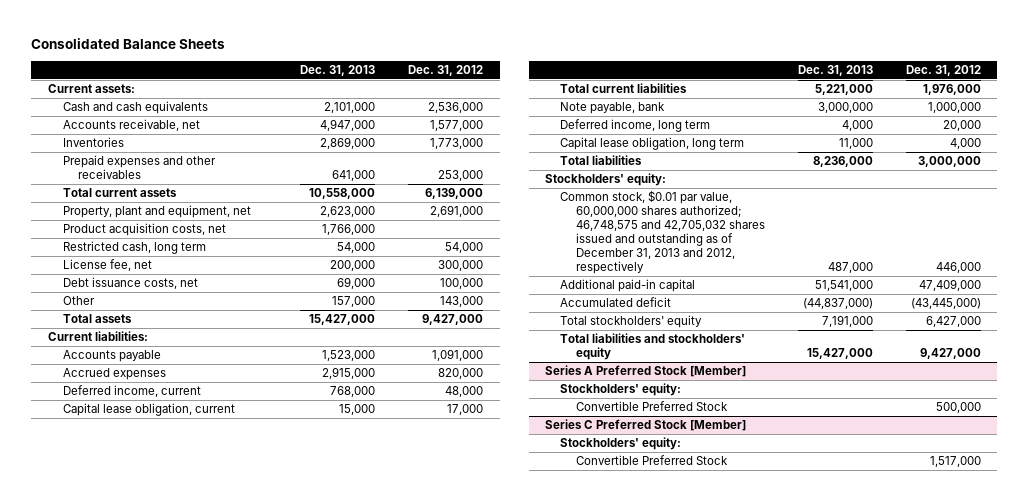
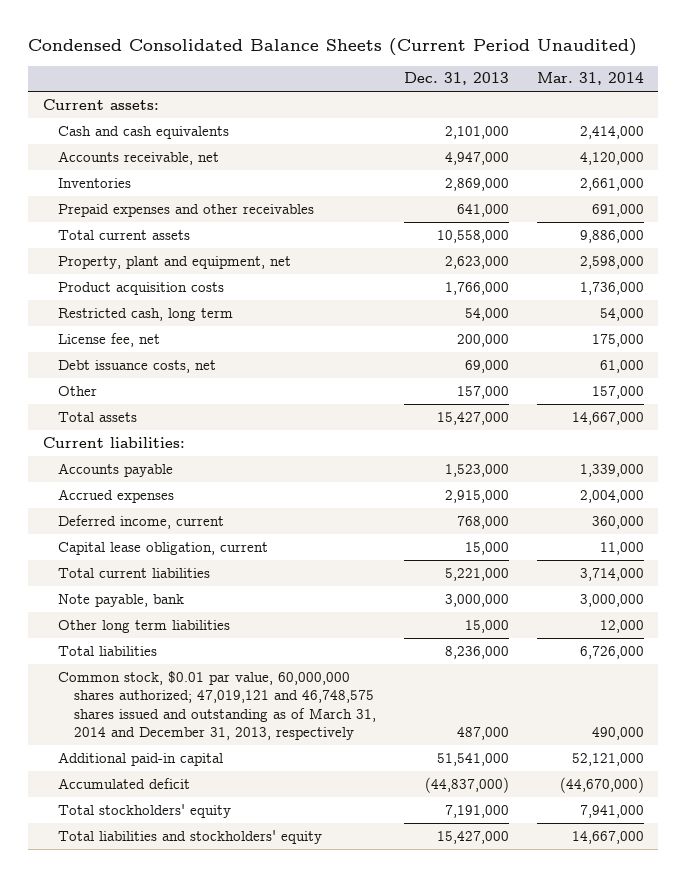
[31,38,226,50] Consolidated Balance Sheets -> [28,38,638,57] Condensed Consolidated Balance Sheets (Current Period Unaudited)
[408,64,484,76] Dec. 31, 2012 -> none
none -> [536,72,644,86] Mar. 31, 2014
[62,223,226,237] Product acquisition costs, net -> [58,281,225,295] Product acquisition costs
[560,119,711,133] Deferred income, long term -> none
[560,137,745,151] Capital lease obligation, long term -> none
none -> [58,619,231,633] Other long term liabilities
[545,173,667,187] Stockholders' equity: -> none
[560,190,765,275] Common stock, $0.01 par value, 60,000,000 shares authorized; 46,748,575 and 42,705,032 shares issued and outstanding as of December 31, 2013 and 2012, respectively -> [58,670,376,740] Common stock, $0.01 par value, 60,000,000 shares authorized; 47,019,121 and 46,748,575 shares issued and outstanding as of March 31, 2014 and December 31, 2013, respectively
[545,365,747,378] Series A Preferred Stock [Member] -> none
[560,383,682,397] Stockholders' equity: -> none
[575,401,728,412] Convertible Preferred Stock -> none
[545,419,747,432] Series C Preferred Stock [Member] -> none
[560,437,682,451] Stockholders' equity: -> none
[575,455,728,466] Convertible Preferred Stock -> none

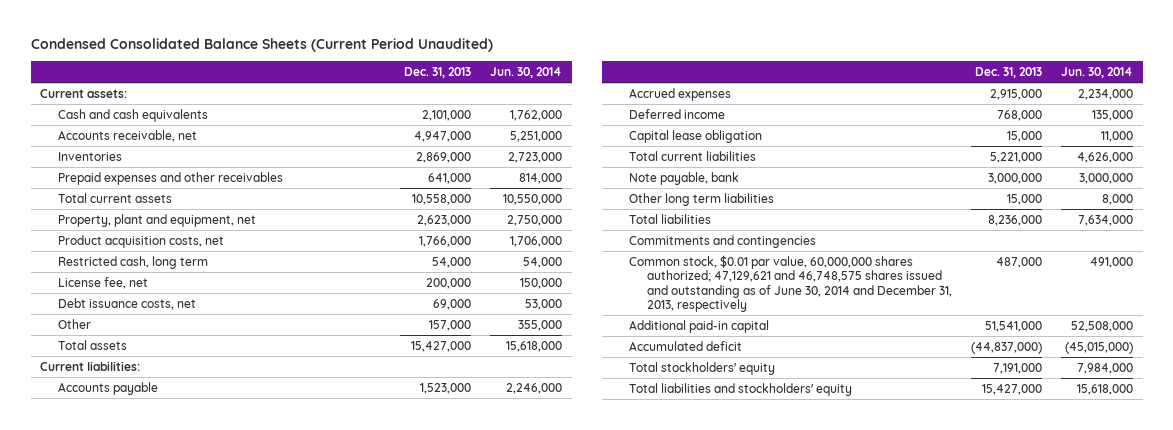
[536,72,644,86] Mar. 31, 2014 -> none
none -> [490,67,563,79] Jun. 30, 2014
[58,281,225,295] Product acquisition costs -> [58,234,225,248] Product acquisition costs, net
[58,514,225,529] Deferred income, current -> [629,108,726,119] Deferred income
[58,541,269,555] Capital lease obligation, current -> [629,129,763,143] Capital lease obligation
none -> [629,234,817,248] Commitments and contingencies
[58,670,376,740] Common stock, $0.01 par value, 60,000,000 shares authorized; 47,019,121 and 46,748,575 shares issued and outstanding as of March 31, 2014 and December 31, 2013, respectively -> [629,254,953,312] Common stock, $0.01 par value, 60,000,000 shares authorized; 47,129,621 and 46,748,575 shares issued and outstanding as of June 30, 2014 and December 31, 2013, respectively

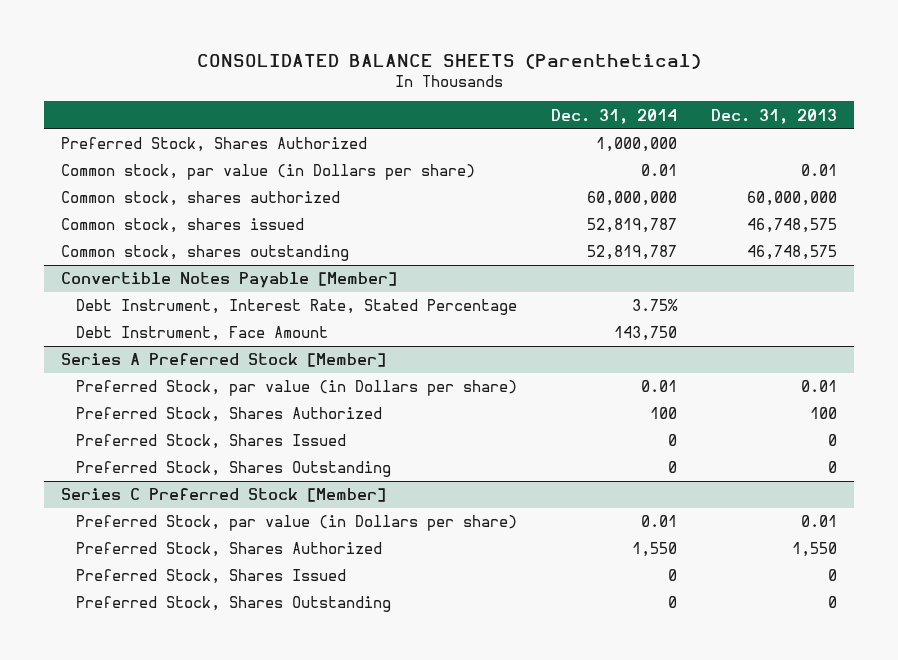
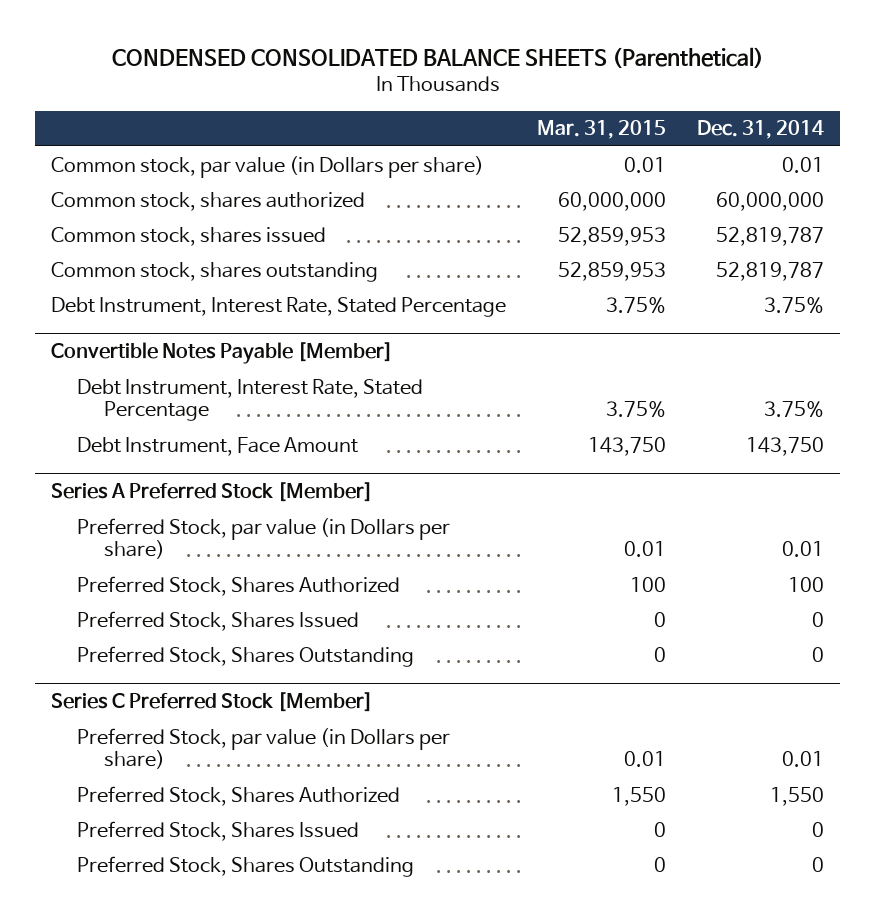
[196,53,701,69] CONSOLIDATED BALANCE SHEETS (Parenthetical) -> [111,47,764,69] CONDENSED CONSOLIDATED BALANCE SHEETS (Parenthetical)
[711,108,838,124] Dec. 31, 2013 -> none
none -> [537,120,667,140] Mar. 31, 2015
[60,137,367,153] Preferred Stock, Shares Authorized -> none
none -> [50,296,506,317] Debt Instrument, Interest Rate, Stated Percentage

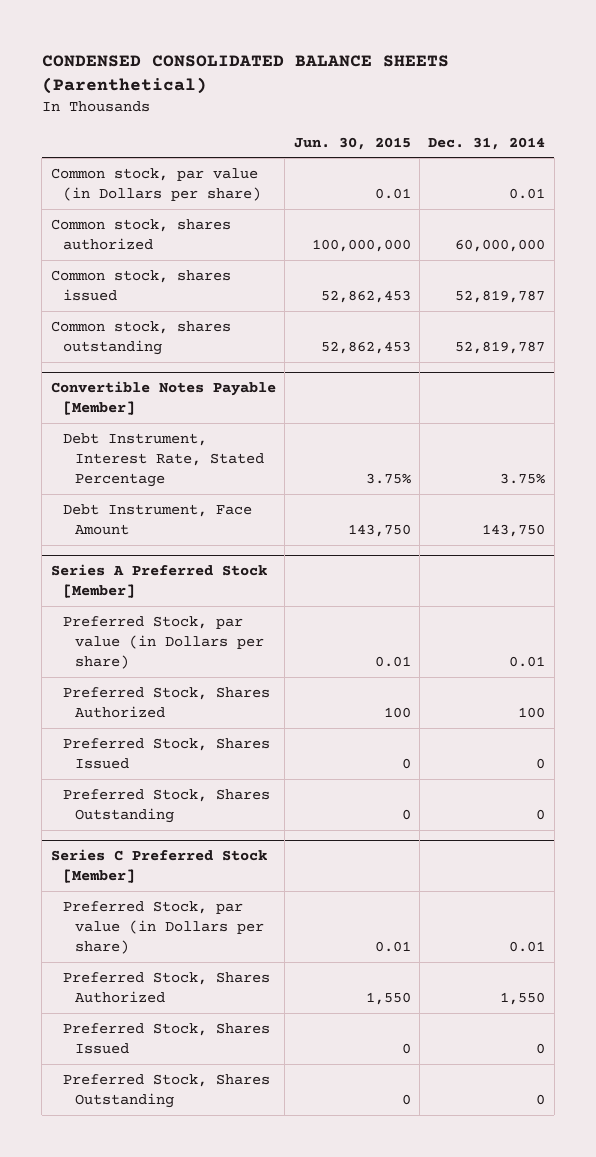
[537,120,667,140] Mar. 31, 2015 -> none
none -> [293,136,411,150] Jun. 30, 2015
[50,296,506,317] Debt Instrument, Interest Rate, Stated Percentage -> none

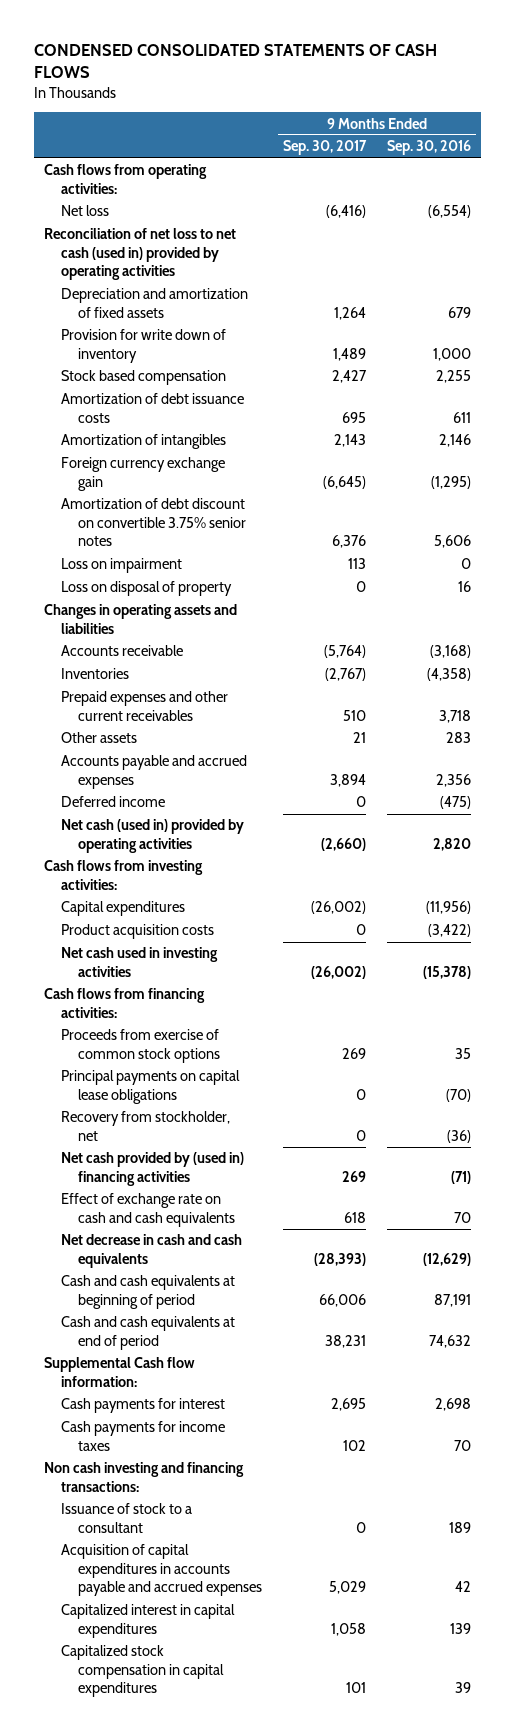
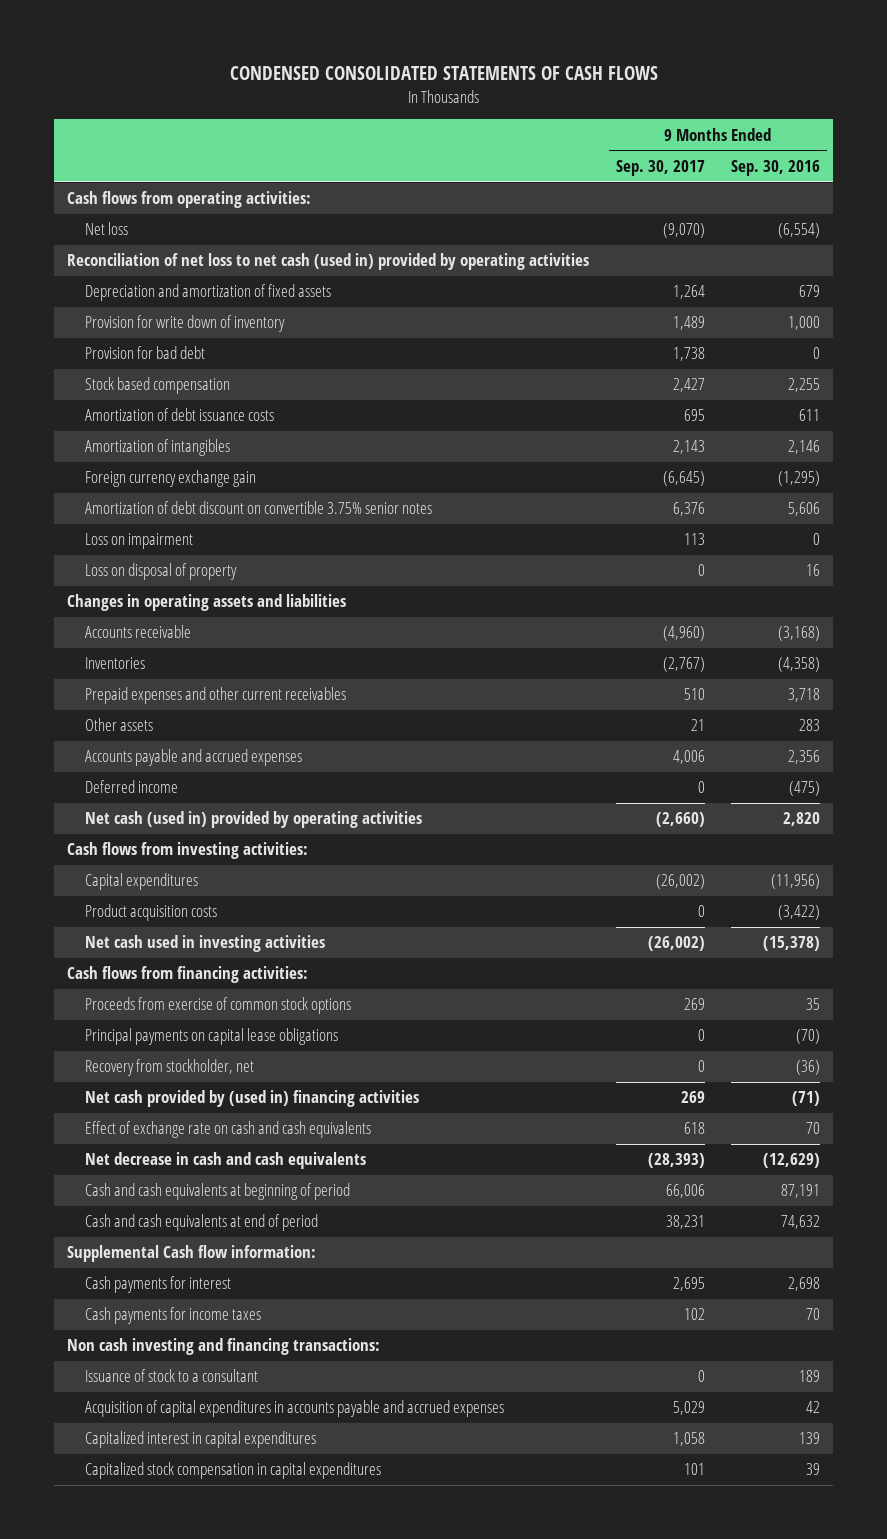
[326,205,367,219] (6,416) -> [662,223,705,239] (9,070)
none -> [84,346,205,360] Provision for bad debt
[324,645,367,659] (5,764) -> [662,626,705,642] (4,960)
[330,773,367,787] 3,894 -> [672,750,705,765] 4,006

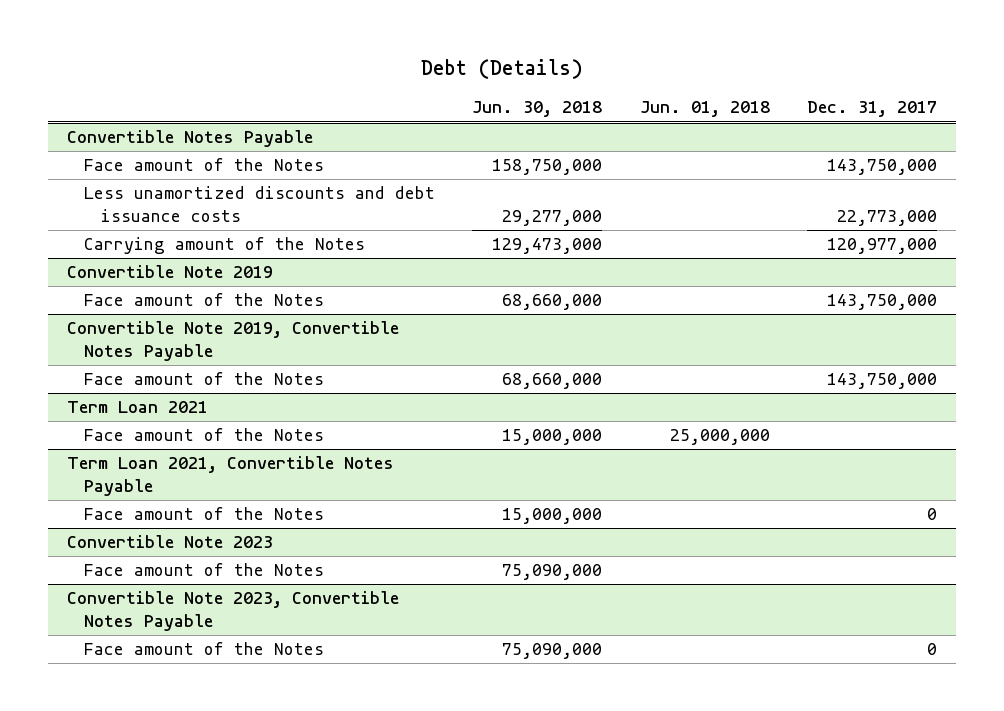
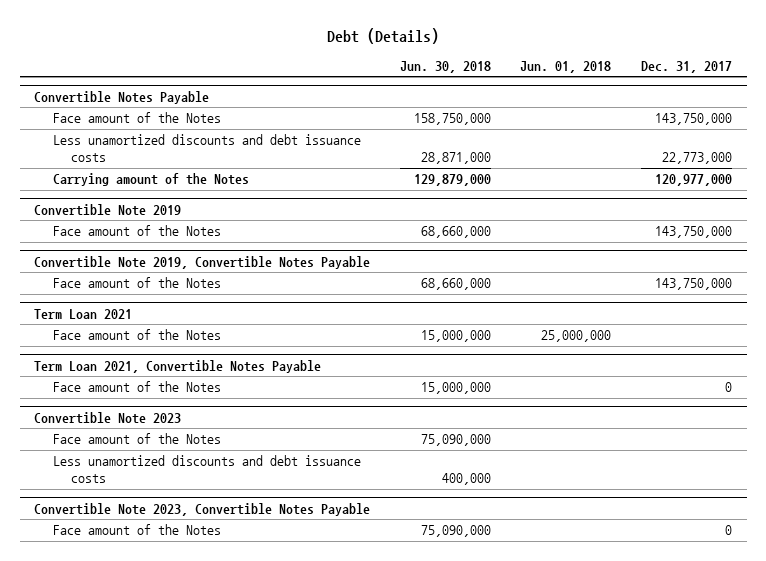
[502,209,603,226] 29,277,000 -> [420,151,491,164] 28,871,000
[492,238,603,255] 129,473,000 -> [413,174,491,187] 129,879,000
none -> [52,455,361,483] Less unamortized discounts and debt issuance costs

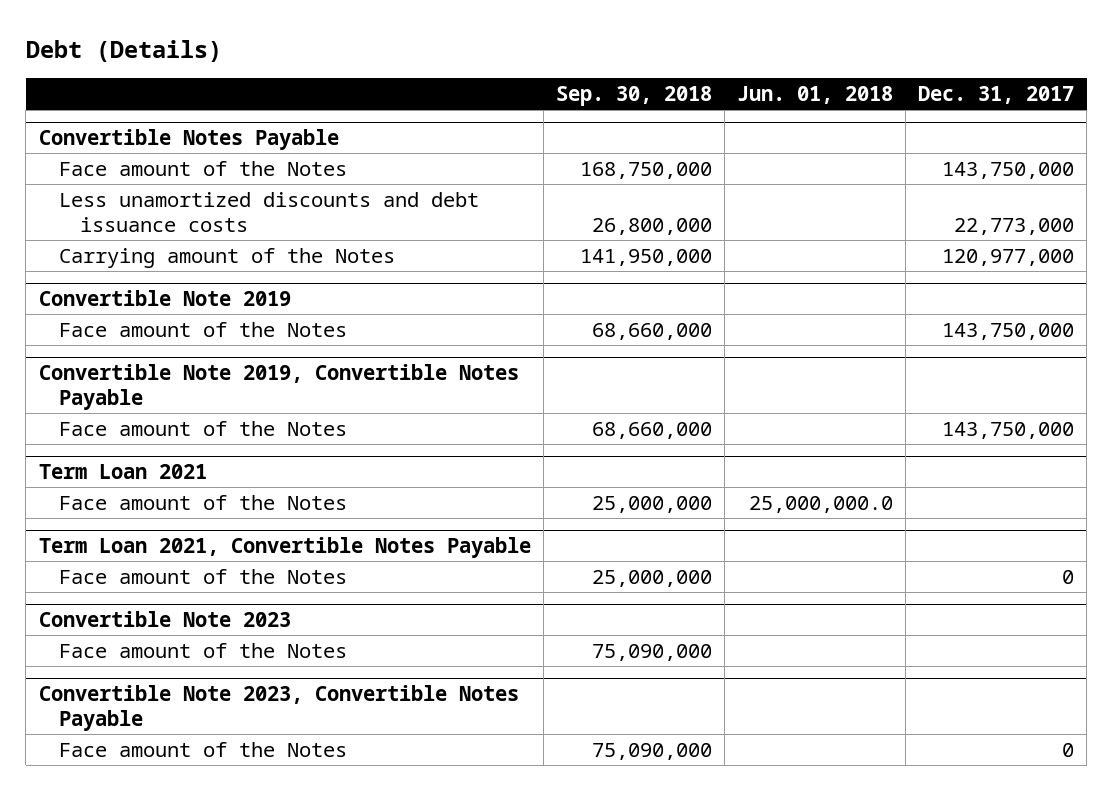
[399,60,491,73] Jun. 30, 2018 -> none
none -> [555,86,712,107] Sep. 30, 2018
[541,330,612,343] 25,000,000 -> [749,495,894,513] 25,000,000.0
[52,455,361,483] Less unamortized discounts and debt issuance costs -> none

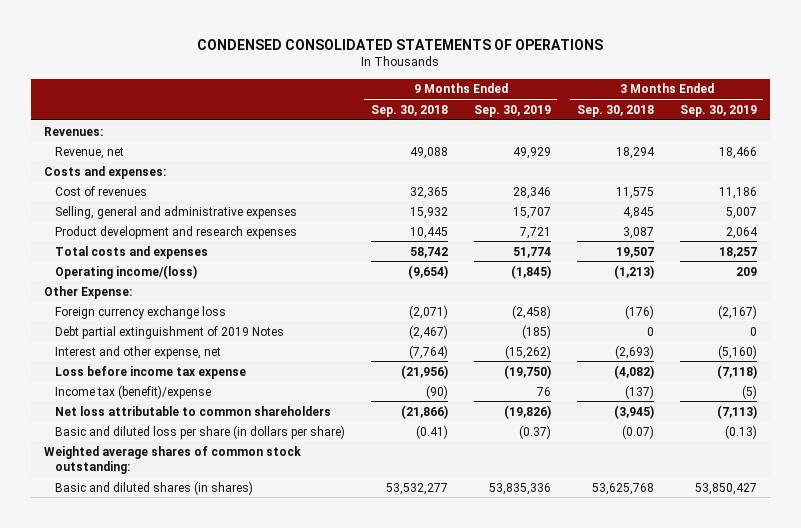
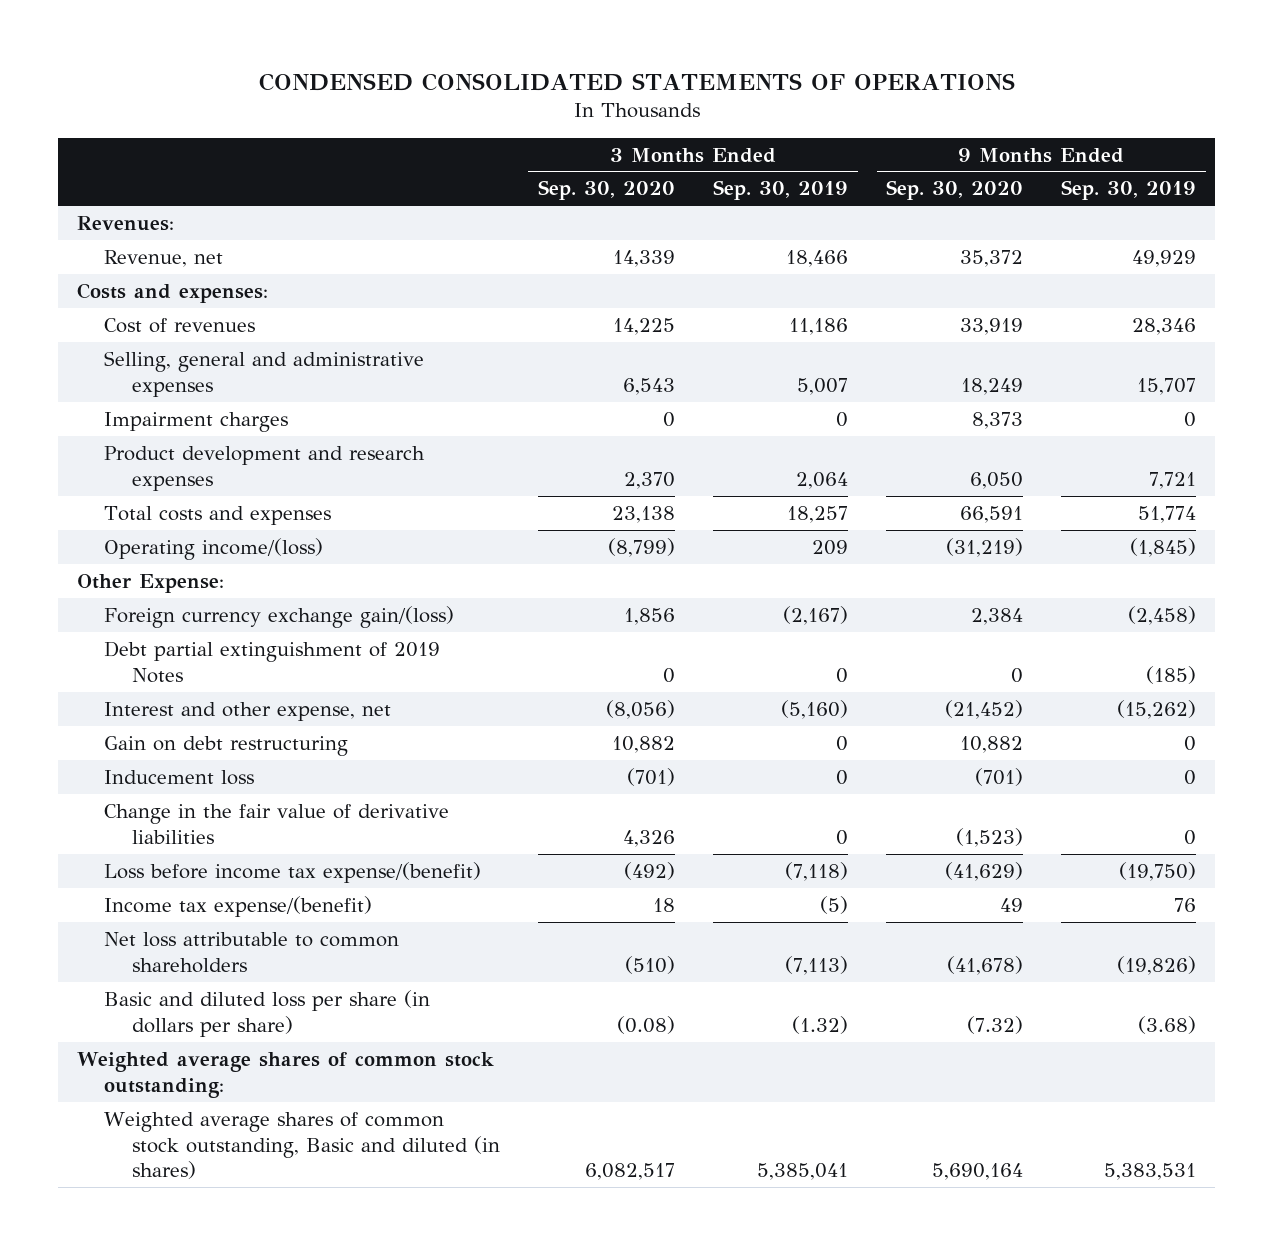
[370,104,448,117] Sep. 30, 2018 -> none
[576,104,654,117] Sep. 30, 2018 -> none
none -> [537,180,675,201] Sep. 30, 2020
none -> [886,180,1024,201] Sep. 30, 2020
none -> [104,411,289,432] Impairment charges
[54,305,226,319] Foreign currency exchange loss -> [104,605,455,628] Foreign currency exchange gain/(loss)
none -> [104,735,349,756] Gain on debt restructuring
none -> [104,769,255,785] Inducement loss
none -> [104,803,450,844] Change in the fair value of derivative liabilities
[54,365,246,379] Loss before income tax expense -> [104,861,482,883] Loss before income tax expense/(benefit)
[54,384,211,399] Income tax (benefit)/expense -> [104,895,373,917] Income tax expense/(benefit)
[518,424,551,439] (0.37) -> [1138,1015,1197,1034] (3.68)
[724,424,757,439] (0.13) -> [792,1015,849,1034] (1.32)
[54,480,253,495] Basic and diluted shares (in shares) -> [104,1111,500,1180] Weighted average shares of common stock outstanding, Basic and diluted (in shares)
[488,482,551,495] 53,835,336 -> [1104,1163,1197,1181] 5,383,531
[694,482,757,495] 53,850,427 -> [757,1163,849,1181] 5,385,041

